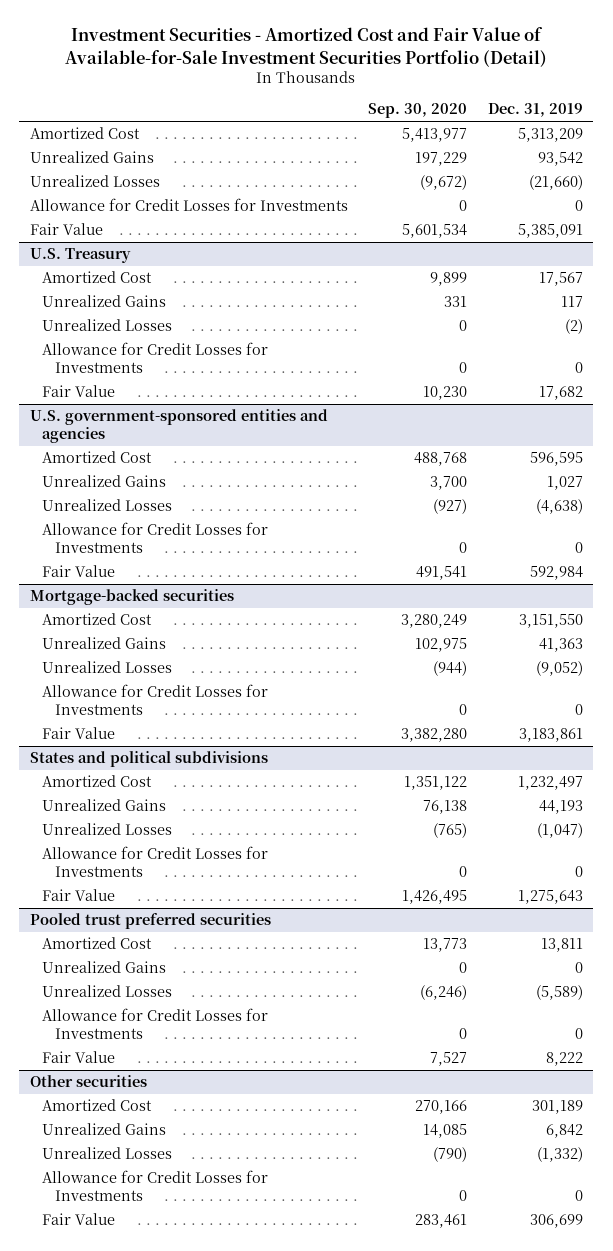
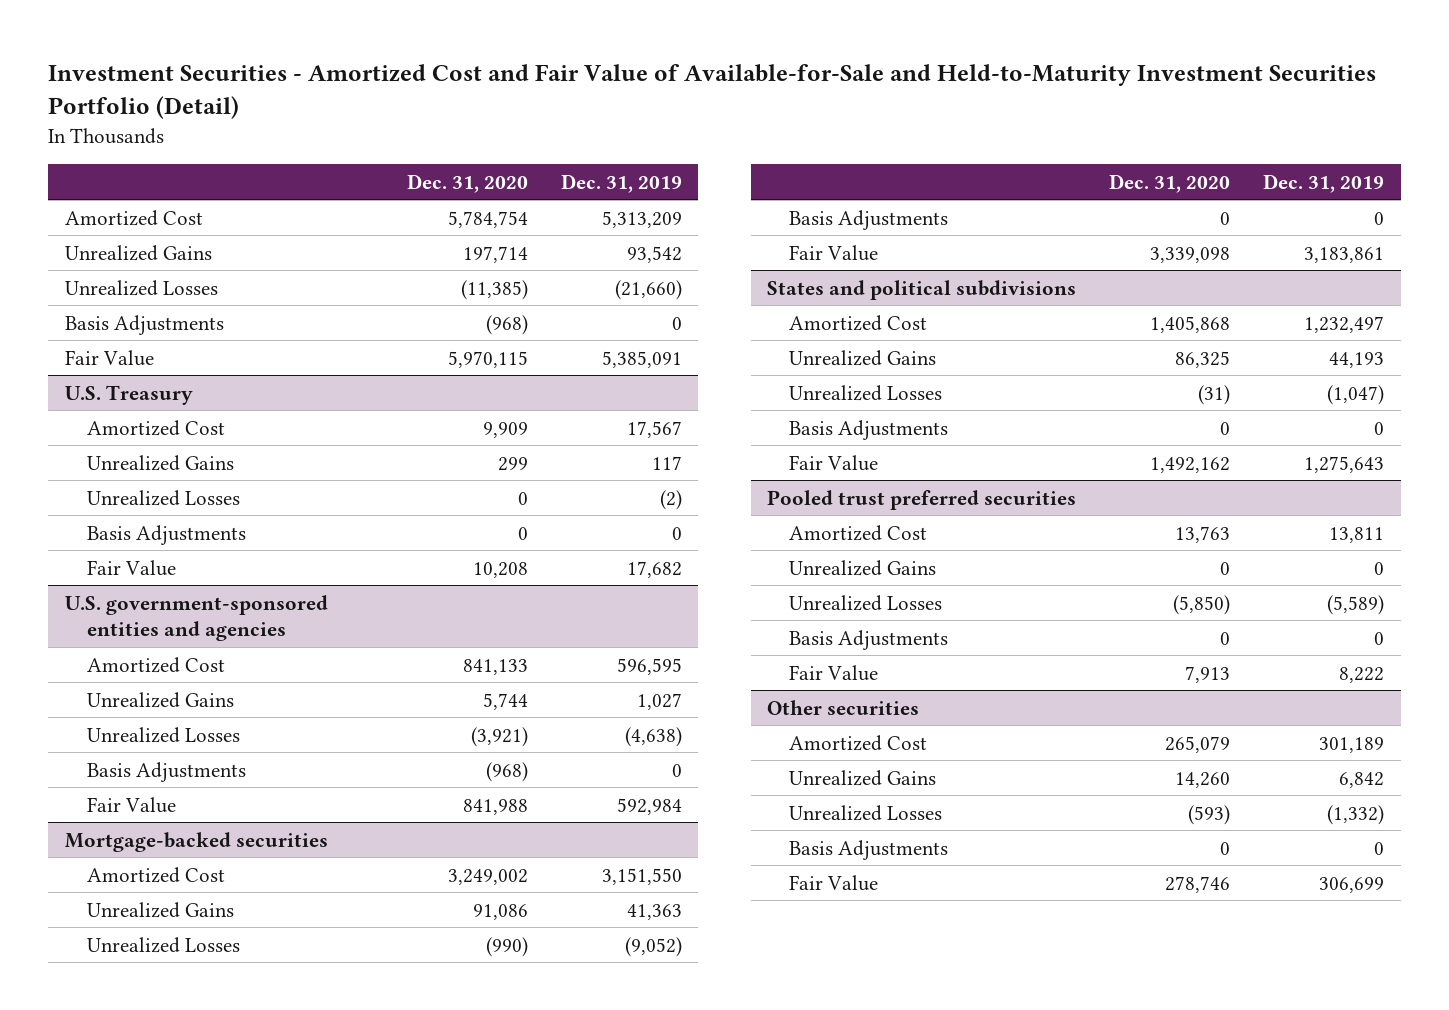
[65,27,548,67] Investment Securities - Amortized Cost and Fair Value of Available-for-Sale Investment Securities Portfolio (Detail) -> [48,64,1377,120] Investment Securities - Amortized Cost and Fair Value of Available-for-Sale and Held-to-Maturity Investment Securities Portfolio (Detail)
[368,103,468,119] Sep. 30, 2020 -> none
none -> [406,173,528,193] Dec. 31, 2020
[29,198,348,212] Allowance for Credit Losses for Investments -> [64,314,224,335] Basis Adjustments
[42,342,269,373] Allowance for Credit Losses for Investments -> [86,524,246,545] Basis Adjustments
[42,522,269,553] Allowance for Credit Losses for Investments -> [86,761,246,782] Basis Adjustments
[42,684,269,715] Allowance for Credit Losses for Investments -> [789,209,949,230] Basis Adjustments
[42,846,269,877] Allowance for Credit Losses for Investments -> [789,419,949,440] Basis Adjustments
[42,1008,269,1039] Allowance for Credit Losses for Investments -> [789,629,949,650] Basis Adjustments
[42,1170,269,1201] Allowance for Credit Losses for Investments -> [789,839,949,860] Basis Adjustments

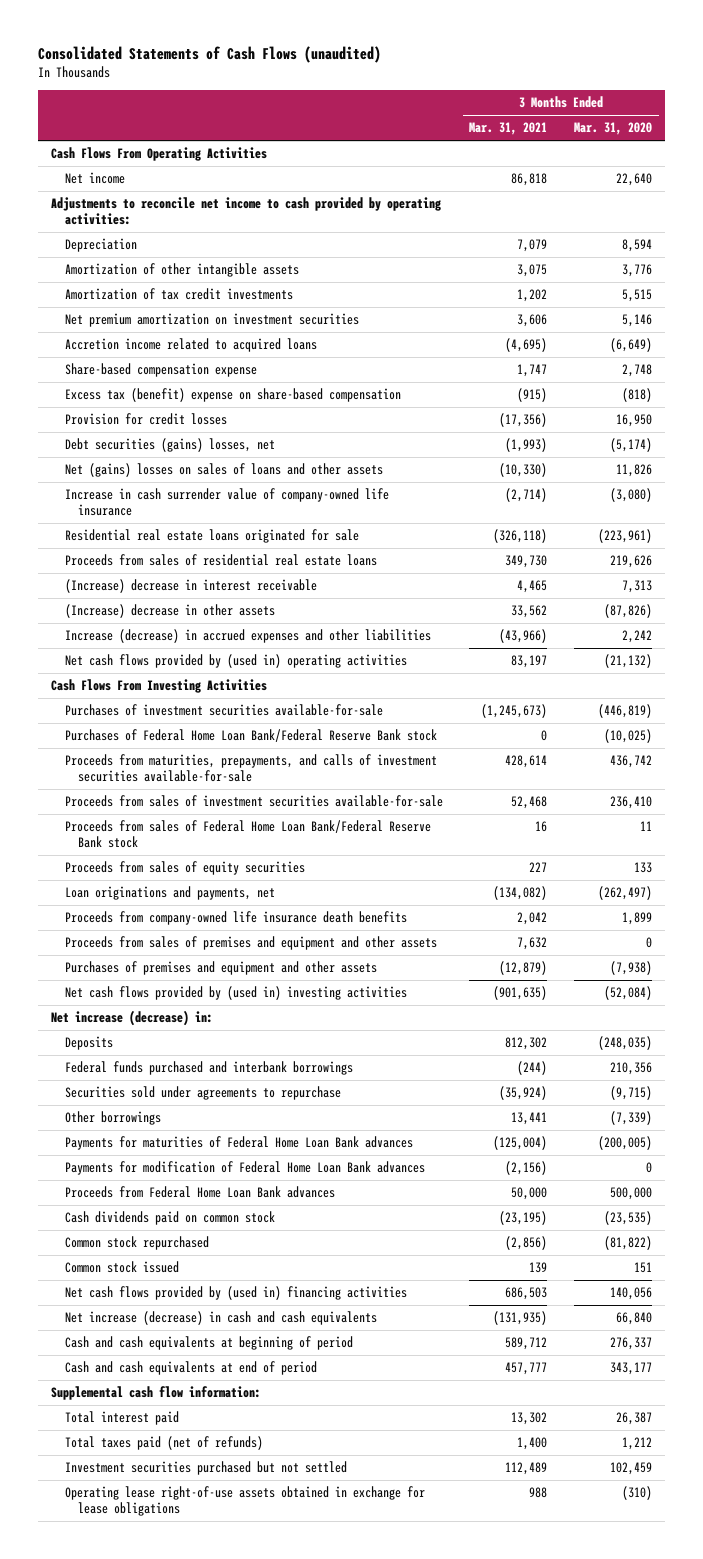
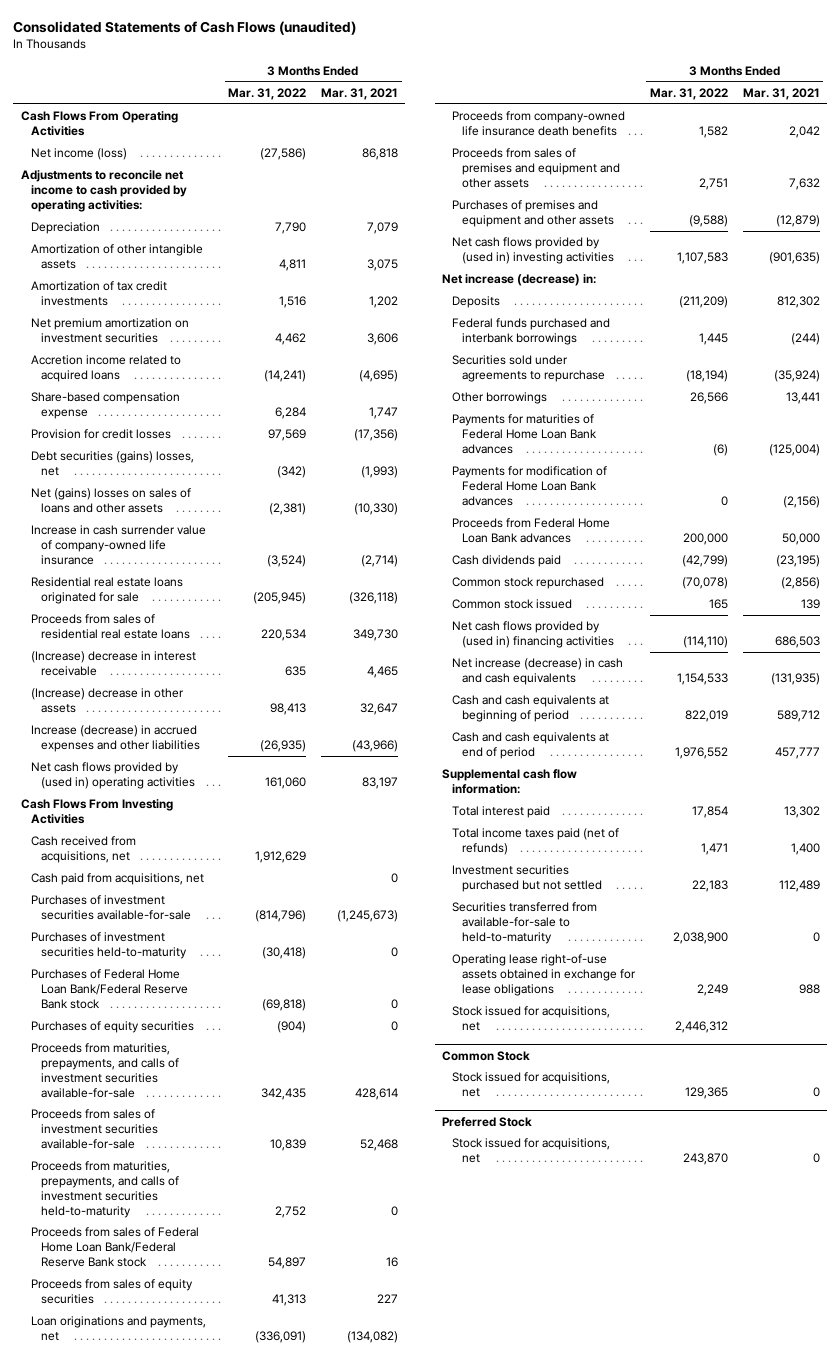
[573,122,652,136] Mar. 31, 2020 -> none
none -> [228,88,307,101] Mar. 31, 2022
[64,172,125,185] Net income -> [30,148,127,161] Net income (loss)
[64,388,401,403] Excess tax (benefit) expense on share-based compensation -> none
[511,605,548,619] 33,562 -> [359,703,398,716] 32,647
none -> [30,836,136,864] Cash received from acquisitions, net
none -> [30,873,204,886] Cash paid from acquisitions, net
none -> [30,932,187,960] Purchases of investment securities held-to-maturity
none -> [30,1021,194,1034] Purchases of equity securities
none -> [30,1161,179,1218] Proceeds from maturities, prepayments, and calls of investment securities held-to-maturity
[64,1211,275,1226] Cash dividends paid on common stock -> [452,555,562,568] Cash dividends paid
[64,1436,263,1451] Total taxes paid (net of refunds) -> [452,828,620,856] Total income taxes paid (net of refunds)
none -> [452,902,598,944] Securities transferred from available-for-sale to held-to-maturity
none -> [452,1006,611,1032] Stock issued for acquisitions, net
none -> [442,1050,531,1061] Common Stock
none -> [452,1072,611,1098] Stock issued for acquisitions, net
none -> [442,1116,533,1127] Preferred Stock
none -> [452,1138,611,1164] Stock issued for acquisitions, net

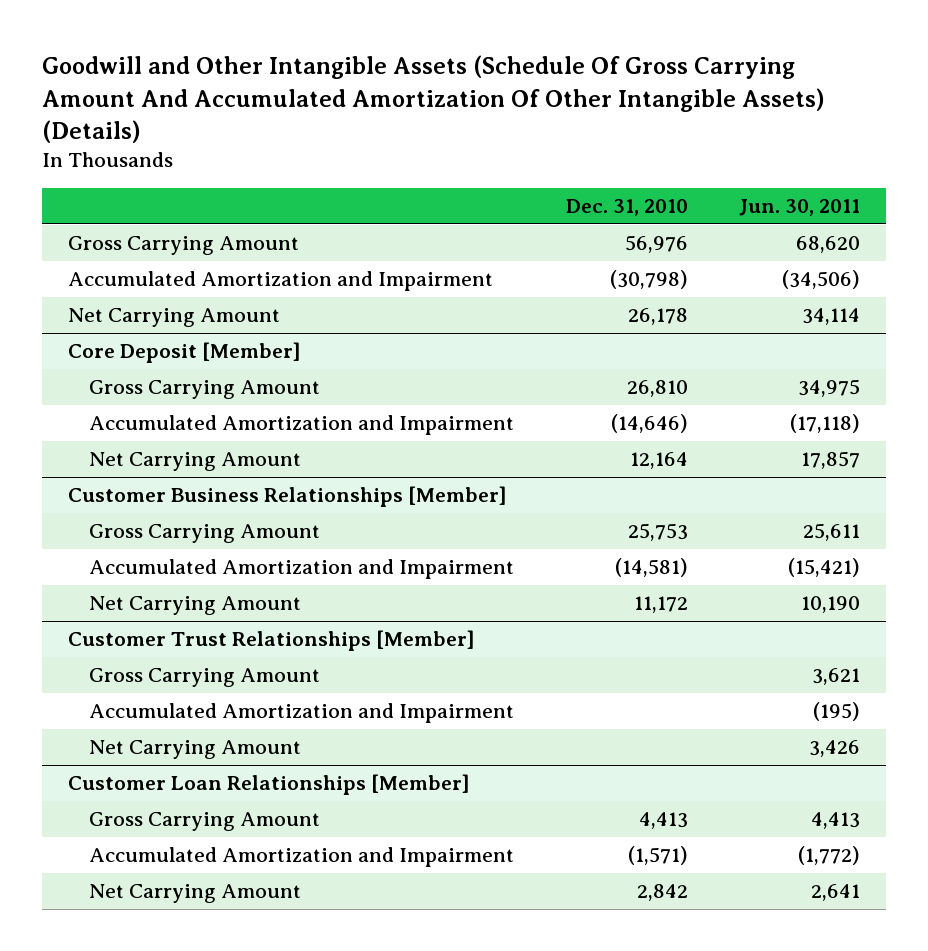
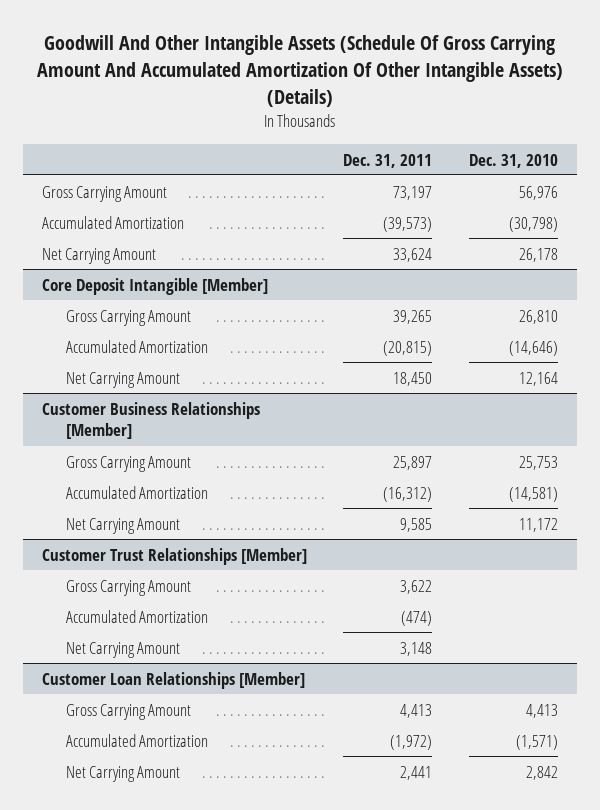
[41,55,825,143] Goodwill and Other Intangible Assets (Schedule Of Gross Carrying Amount And Accumulated Amortization Of Other Intangible Assets) (Details) -> [36,35,563,107] Goodwill And Other Intangible Assets (Schedule Of Gross Carrying Amount And Accumulated Amortization Of Other Intangible Assets) (Details)
[739,199,861,217] Jun. 30, 2011 -> none
none -> [343,153,433,168] Dec. 31, 2011
[67,271,493,292] Accumulated Amortization and Impairment -> [41,215,184,229] Accumulated Amortization
[67,342,301,364] Core Deposit [Member] -> [41,277,268,295] Core Deposit Intangible [Member]
[88,415,514,436] Accumulated Amortization and Impairment -> [66,339,209,353] Accumulated Amortization
[88,559,514,580] Accumulated Amortization and Impairment -> [66,485,209,499] Accumulated Amortization
[88,703,514,724] Accumulated Amortization and Impairment -> [66,609,209,623] Accumulated Amortization
[88,847,514,868] Accumulated Amortization and Impairment -> [66,733,209,747] Accumulated Amortization

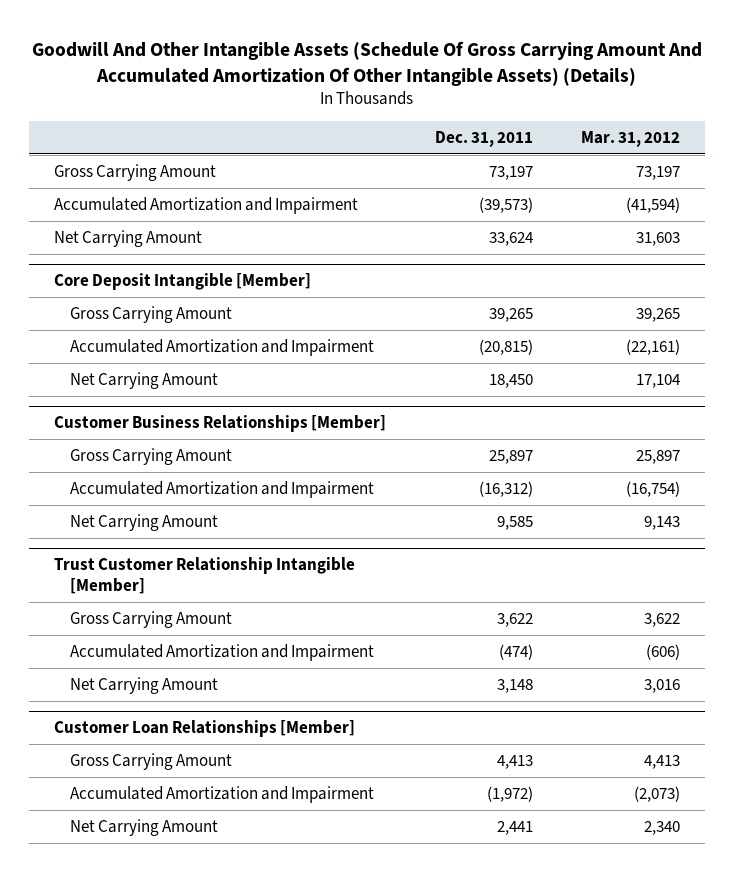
[469,153,559,168] Dec. 31, 2010 -> none
none -> [581,131,681,148] Mar. 31, 2012
[41,215,184,229] Accumulated Amortization -> [53,196,358,214] Accumulated Amortization and Impairment
[66,339,209,353] Accumulated Amortization -> [69,338,374,356] Accumulated Amortization and Impairment
[66,485,209,499] Accumulated Amortization -> [69,480,374,498] Accumulated Amortization and Impairment
[41,547,307,565] Customer Trust Relationships [Member] -> [53,557,355,595] Trust Customer Relationship Intangible [Member]
[66,609,209,623] Accumulated Amortization -> [69,643,374,661] Accumulated Amortization and Impairment
[66,733,209,747] Accumulated Amortization -> [69,785,374,803] Accumulated Amortization and Impairment

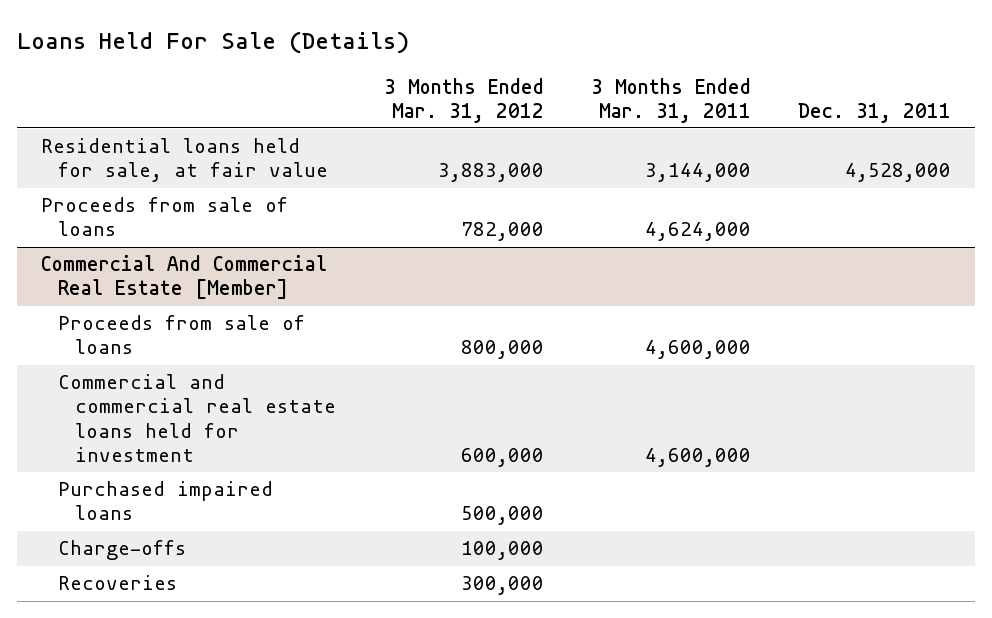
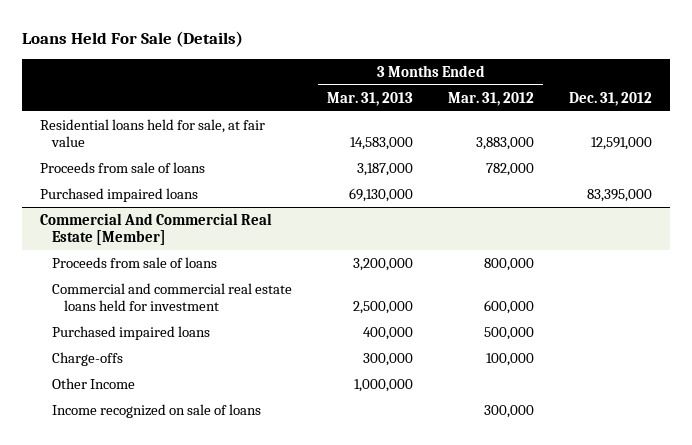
[590,77,751,123] 3 Months Ended Mar. 31, 2011 -> none
[798,102,952,123] Dec. 31, 2011 -> none
none -> [327,91,414,106] Mar. 31, 2013
none -> [569,91,653,106] Dec. 31, 2012
none -> [39,187,198,202] Purchased impaired loans
[58,575,178,591] Recoveries -> none
none -> [52,377,136,389] Other Income
none -> [52,403,262,418] Income recognized on sale of loans

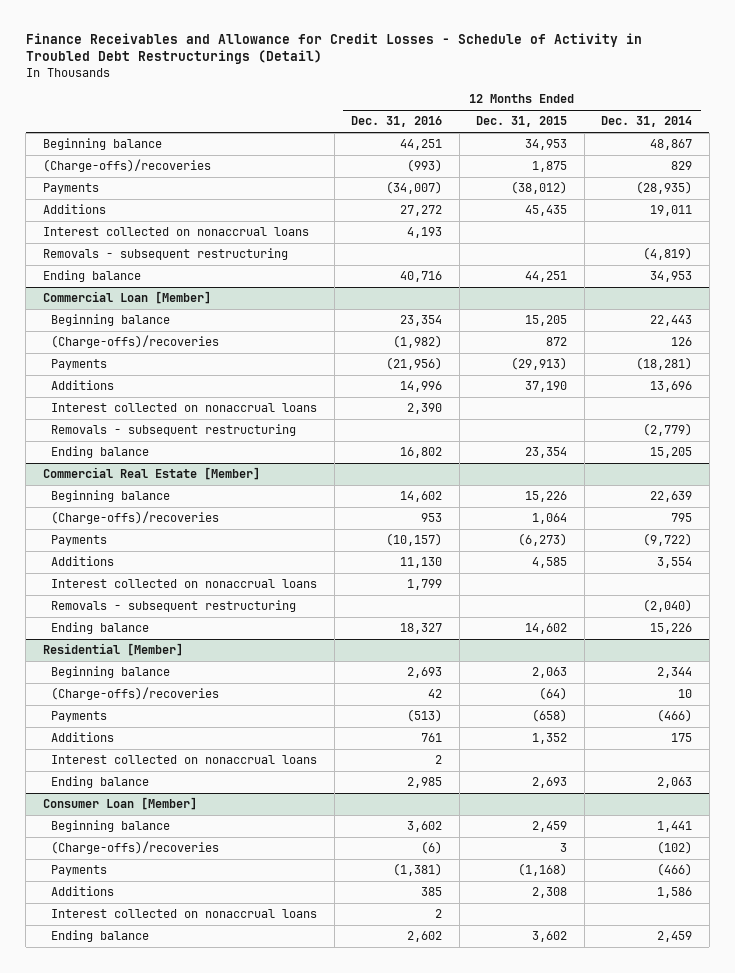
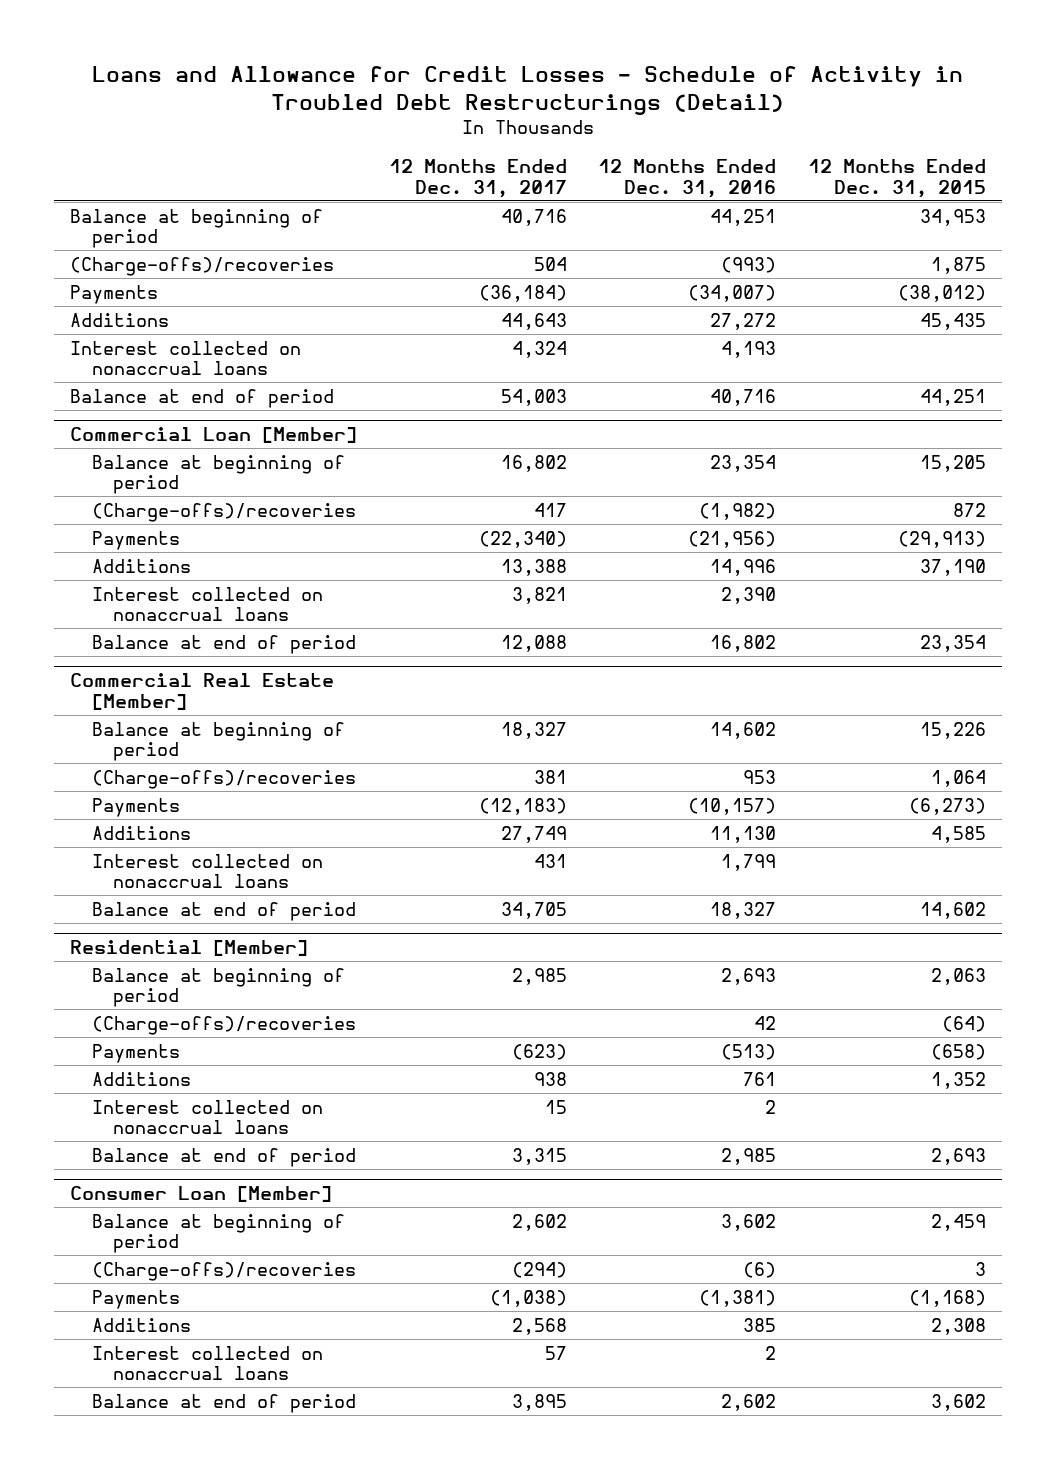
[25,32,642,65] Finance Receivables and Allowance for Credit Losses - Schedule of Activity in Troubled Debt Restructurings (Detail) -> [91,66,963,116] Loans and Allowance for Credit Losses - Schedule of Activity in Troubled Debt Restructurings (Detail)
[601,116,693,128] Dec. 31, 2014 -> none
none -> [388,159,567,198] 12 Months Ended Dec. 31, 2017
[42,138,162,151] Beginning balance -> [70,208,324,249] Balance at beginning of period
[42,248,288,261] Removals - subsequent restructuring -> none
[42,270,141,283] Ending balance -> [70,388,335,408] Balance at end of period
[51,314,171,327] Beginning balance -> [91,454,345,495] Balance at beginning of period
[51,424,297,437] Removals - subsequent restructuring -> none
[51,446,150,459] Ending balance -> [91,634,356,654] Balance at end of period
[51,490,171,503] Beginning balance -> [91,721,345,762] Balance at beginning of period
[51,600,297,613] Removals - subsequent restructuring -> none
[51,622,150,635] Ending balance -> [91,901,356,921] Balance at end of period
[51,666,171,679] Beginning balance -> [91,967,345,1008] Balance at beginning of period
[51,776,150,789] Ending balance -> [91,1147,356,1167] Balance at end of period
[51,820,171,833] Beginning balance -> [91,1213,345,1254] Balance at beginning of period
[51,930,150,943] Ending balance -> [91,1393,356,1413] Balance at end of period

